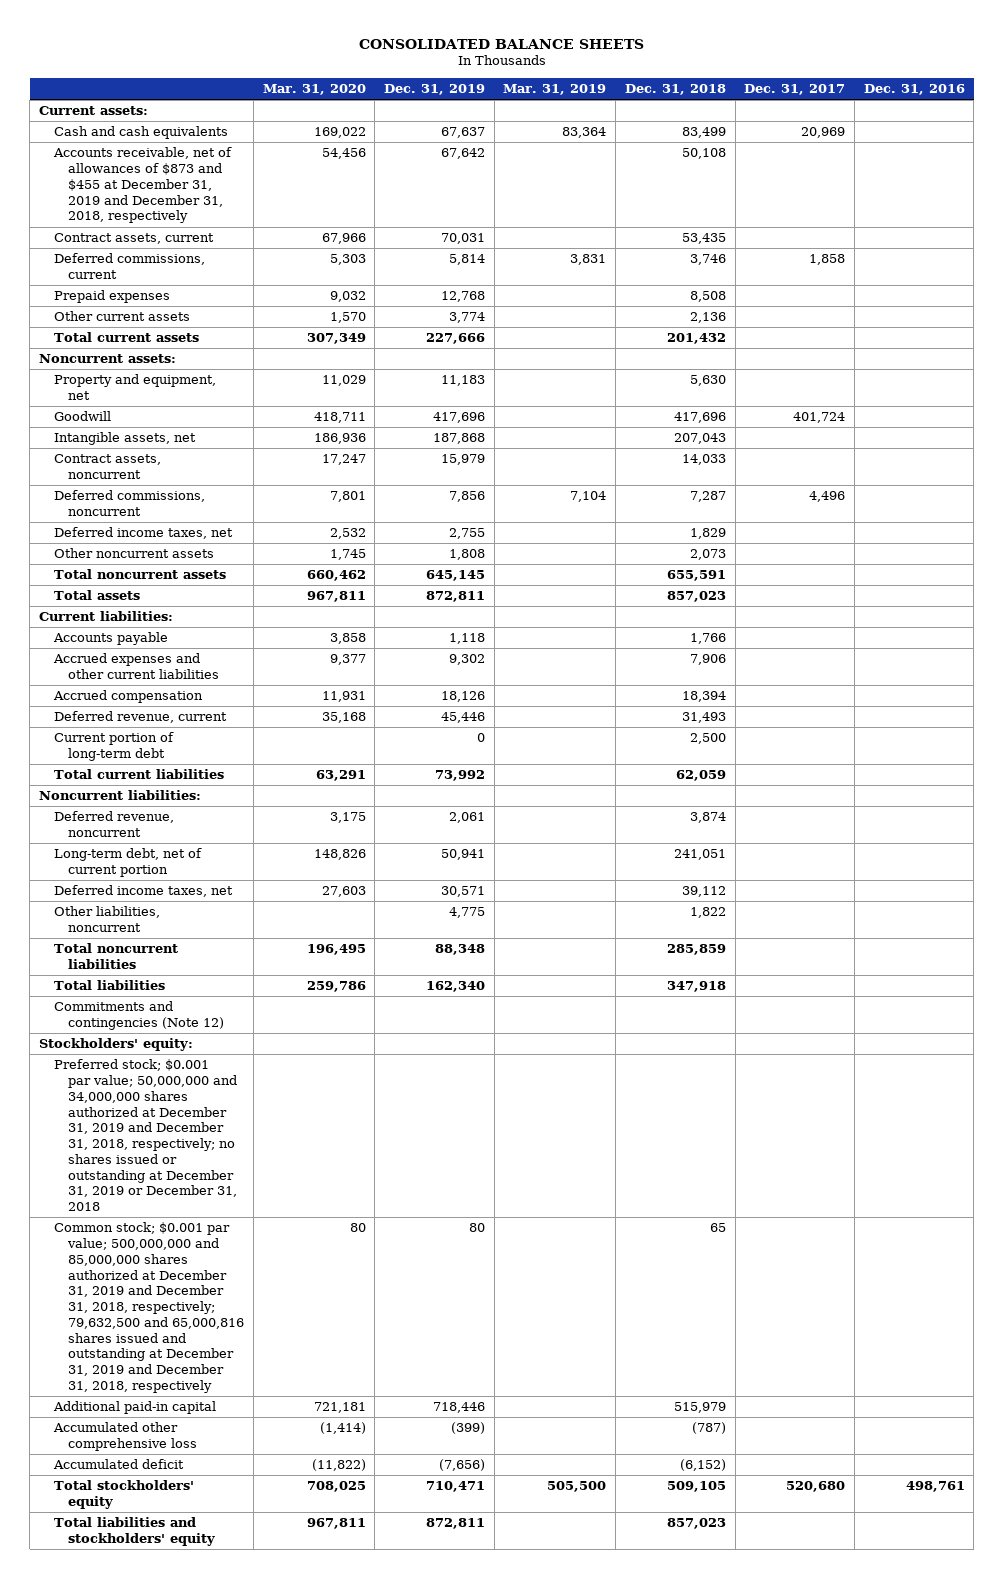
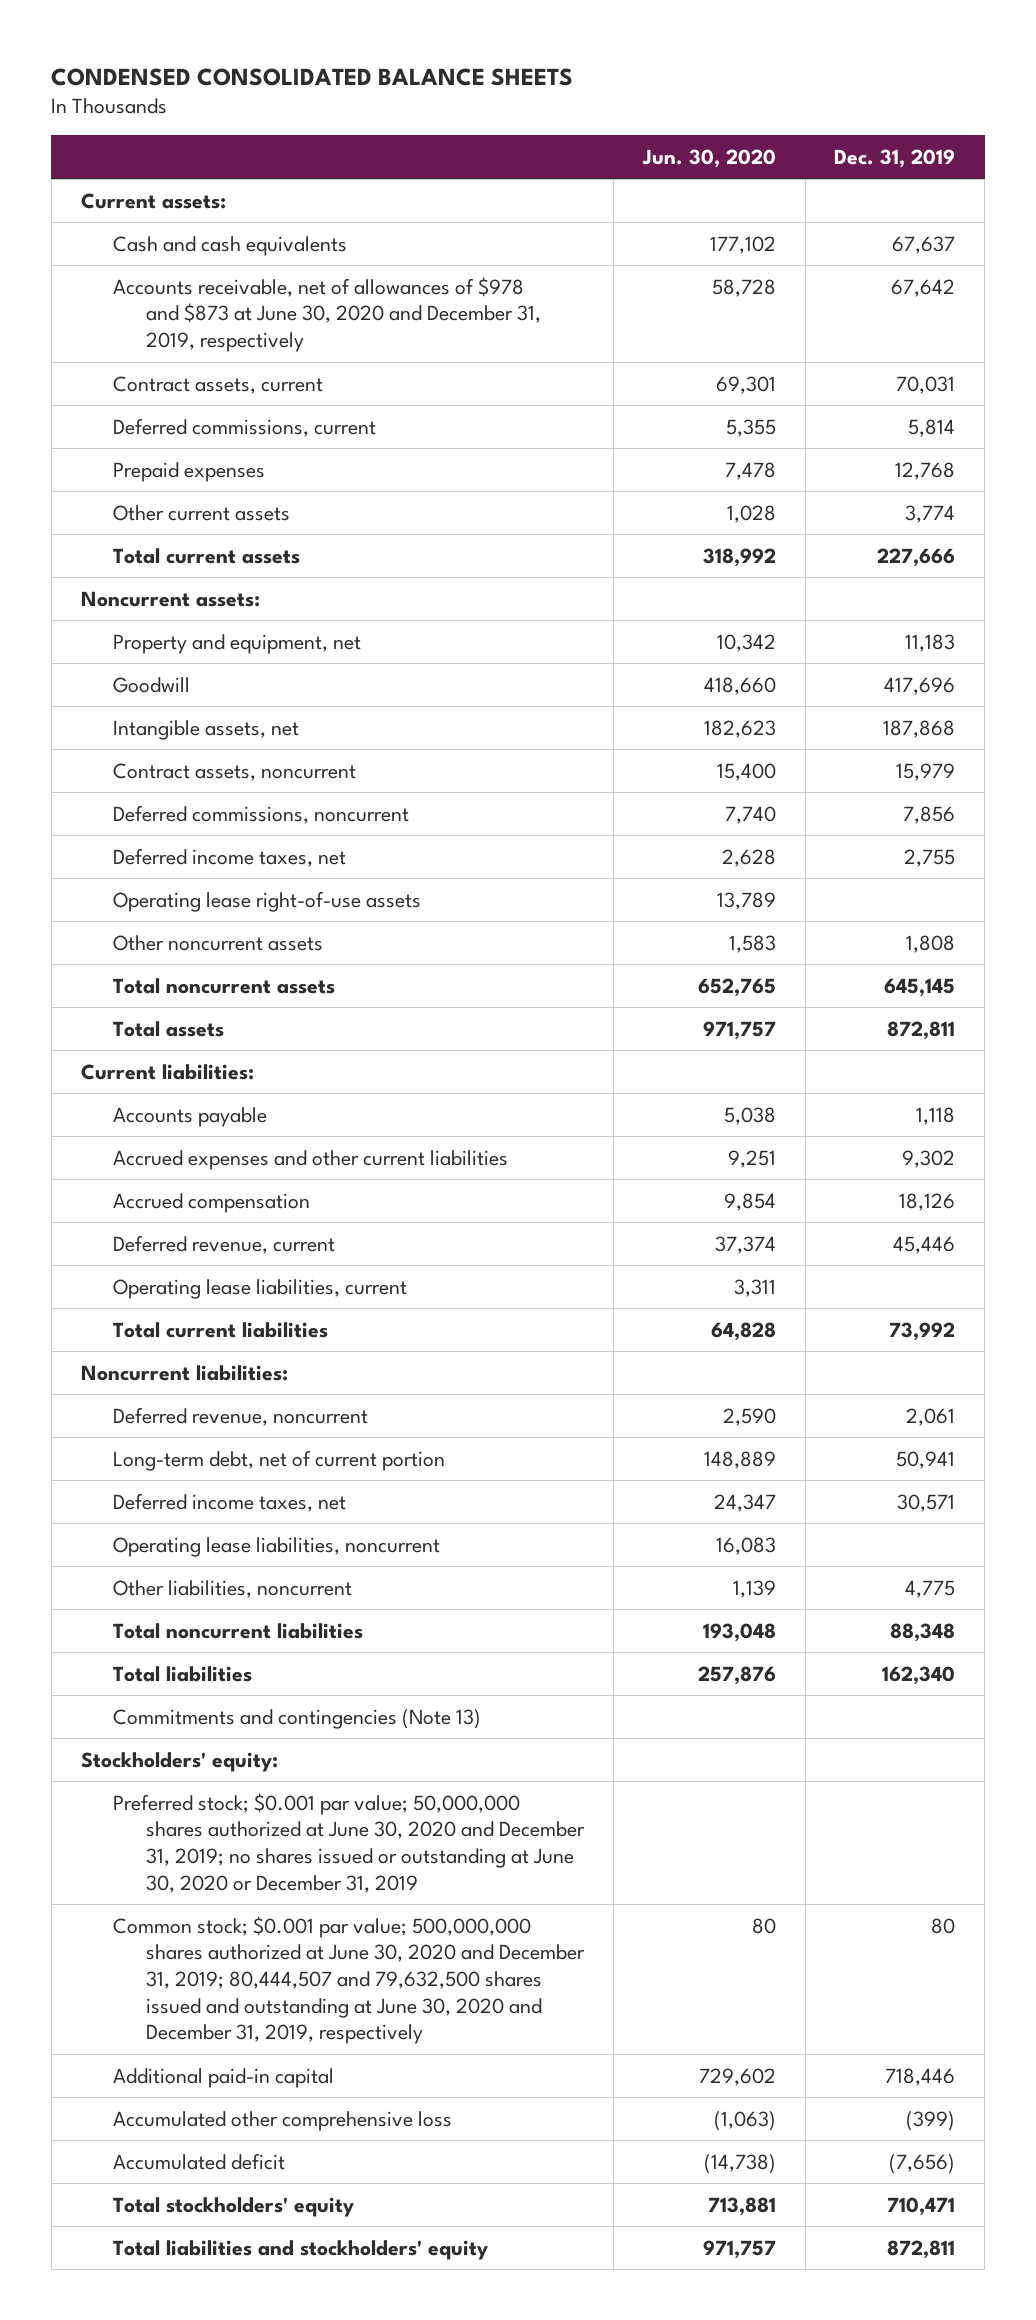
[358,38,644,49] CONSOLIDATED BALANCE SHEETS -> [51,67,574,86] CONDENSED CONSOLIDATED BALANCE SHEETS
[262,83,366,95] Mar. 31, 2020 -> none
[503,83,607,95] Mar. 31, 2019 -> none
[624,83,726,95] Dec. 31, 2018 -> none
[744,83,846,95] Dec. 31, 2017 -> none
[863,83,965,95] Dec. 31, 2016 -> none
none -> [641,148,776,168] Jun. 30, 2020
[52,147,232,224] Accounts receivable, net of allowances of $873 and $455 at December 31, 2019 and December 31, 2018, respectively -> [113,276,542,353] Accounts receivable, net of allowances of $978 and $873 at June 30, 2020 and December 31, 2019, respectively
none -> [113,890,422,912] Operating lease right-of-use assets
[53,732,174,761] Current portion of long-term debt -> none
none -> [113,1278,408,1299] Operating lease liabilities, current
none -> [113,1536,441,1557] Operating lease liabilities, noncurrent
[53,1001,225,1030] Commitments and contingencies (Note 12) -> [113,1708,482,1729] Commitments and contingencies (Note 13)
[53,1059,238,1212] Preferred stock; $0.001 par value; 50,000,000 and 34,000,000 shares authorized at December 31, 2019 and December 31, 2018, respectively; no shares issued or outstanding at December 31, 2019 or December 31, 2018 -> [113,1792,586,1893] Preferred stock; $0.001 par value; 50,000,000 shares authorized at June 30, 2020 and December 31, 2019; no shares issued or outstanding at June 30, 2020 or December 31, 2019
[53,1222,245,1393] Common stock; $0.001 par value; 500,000,000 and 85,000,000 shares authorized at December 31, 2019 and December 31, 2018, respectively; 79,632,500 and 65,000,816 shares issued and outstanding at December 31, 2019 and December 31, 2018, respectively -> [113,1915,586,2045] Common stock; $0.001 par value; 500,000,000 shares authorized at June 30, 2020 and December 31, 2019; 80,444,507 and 79,632,500 shares issued and outstanding at June 30, 2020 and December 31, 2019, respectively

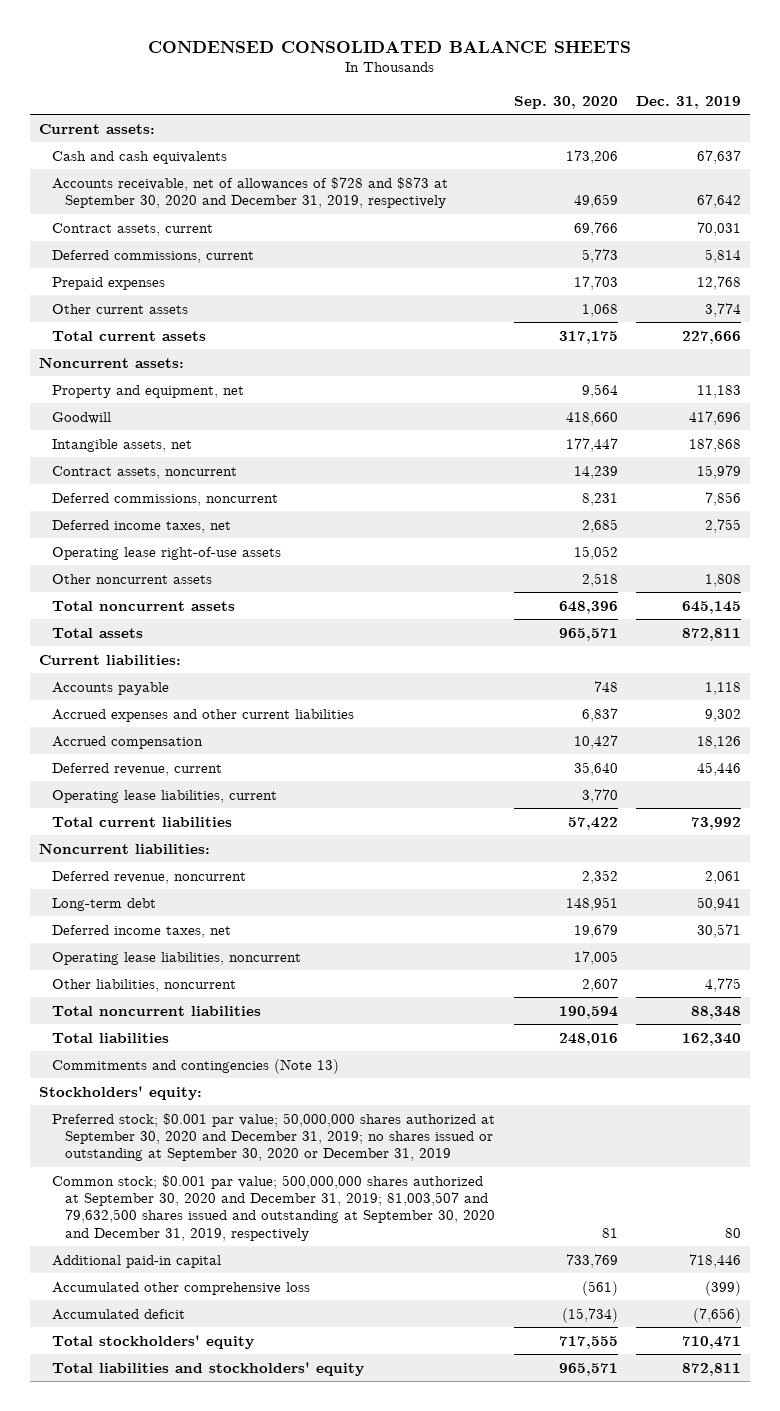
[641,148,776,168] Jun. 30, 2020 -> none
none -> [513,95,618,109] Sep. 30, 2020
[113,276,542,353] Accounts receivable, net of allowances of $978 and $873 at June 30, 2020 and December 31, 2019, respectively -> [51,176,448,209] Accounts receivable, net of allowances of $728 and $873 at September 30, 2020 and December 31, 2019, respectively
[113,1449,446,1471] Long-term debt, net of current portion -> [51,897,156,911] Long-term debt
[113,1792,586,1893] Preferred stock; $0.001 par value; 50,000,000 shares authorized at June 30, 2020 and December 31, 2019; no shares issued or outstanding at June 30, 2020 or December 31, 2019 -> [51,1112,495,1162] Preferred stock; $0.001 par value; 50,000,000 shares authorized at September 30, 2020 and December 31, 2019; no shares issued or outstanding at September 30, 2020 or December 31, 2019
[113,1915,586,2045] Common stock; $0.001 par value; 500,000,000 shares authorized at June 30, 2020 and December 31, 2019; 80,444,507 and 79,632,500 shares issued and outstanding at June 30, 2020 and December 31, 2019, respectively -> [51,1174,495,1241] Common stock; $0.001 par value; 500,000,000 shares authorized at September 30, 2020 and December 31, 2019; 81,003,507 and 79,632,500 shares issued and outstanding at September 30, 2020 and December 31, 2019, respectively

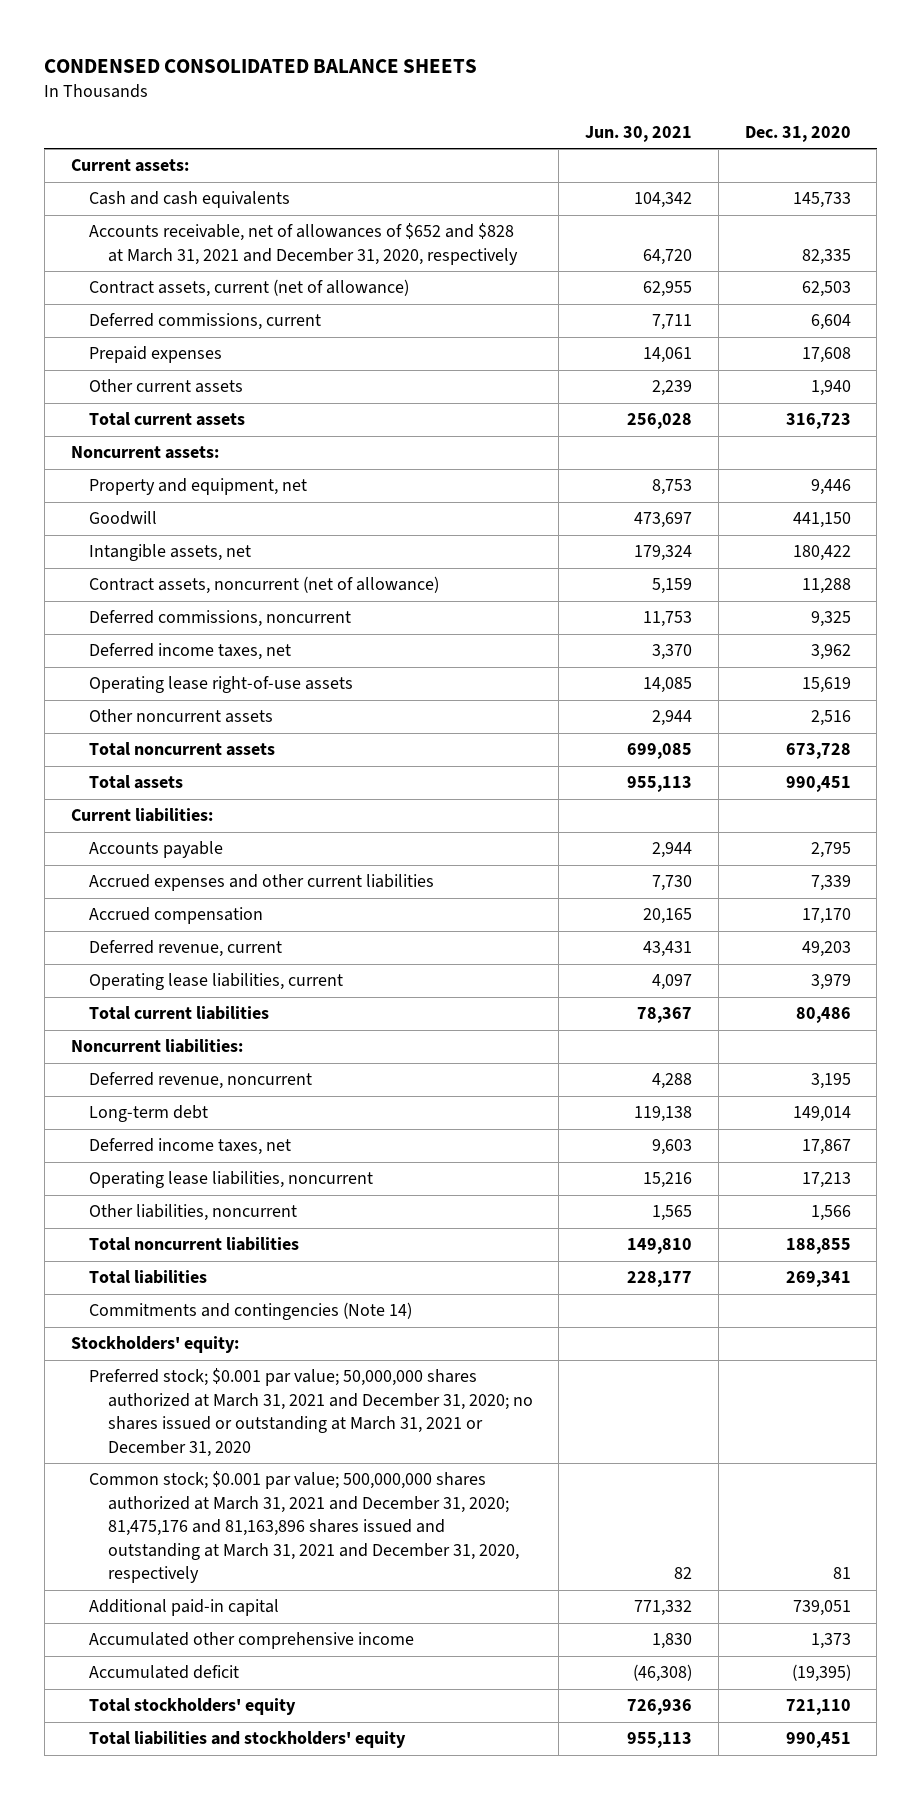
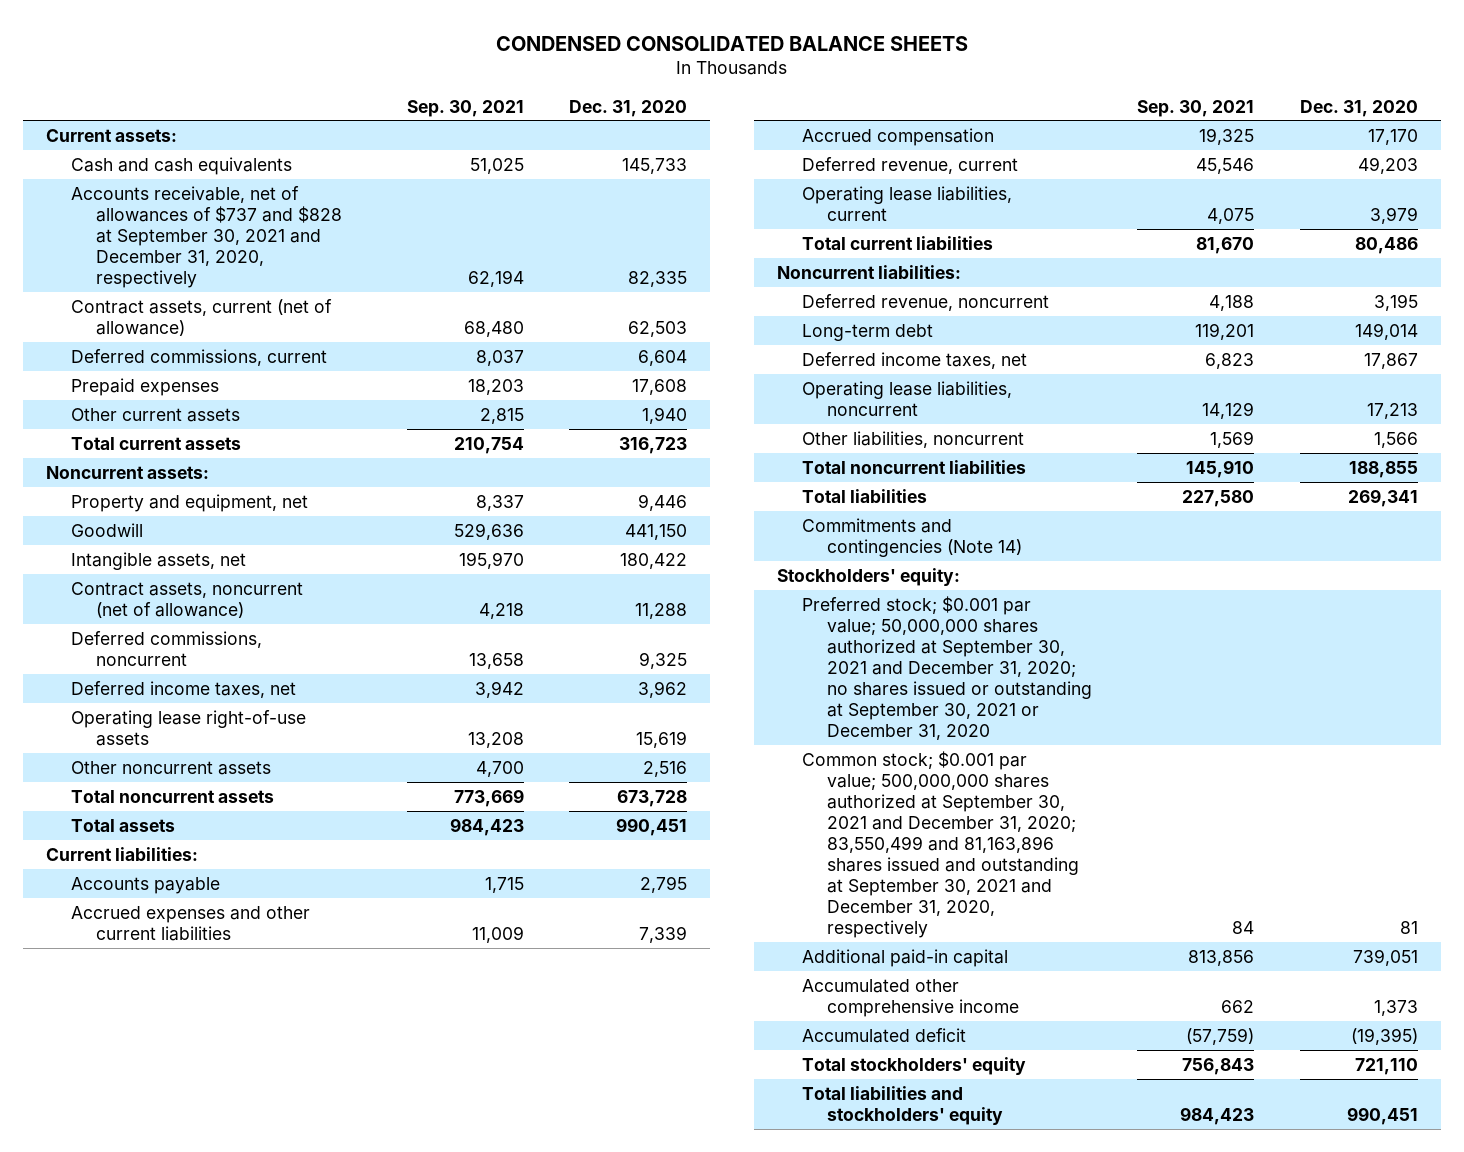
[585,125,693,142] Jun. 30, 2021 -> none
none -> [406,99,524,117] Sep. 30, 2021
[89,223,518,265] Accounts receivable, net of allowances of $652 and $828 at March 31, 2021 and December 31, 2020, respectively -> [71,185,343,288] Accounts receivable, net of allowances of $737 and $828 at September 30, 2021 and December 31, 2020, respectively
[89,1368,533,1457] Preferred stock; $0.001 par value; 50,000,000 shares authorized at March 31, 2021 and December 31, 2020; no shares issued or outstanding at March 31, 2021 or December 31, 2020 -> [801,595,1092,740] Preferred stock; $0.001 par value; 50,000,000 shares authorized at September 30, 2021 and December 31, 2020; no shares issued or outstanding at September 30, 2021 or December 31, 2020
[89,1471,519,1584] Common stock; $0.001 par value; 500,000,000 shares authorized at March 31, 2021 and December 31, 2020; 81,475,176 and 81,163,896 shares issued and outstanding at March 31, 2021 and December 31, 2020, respectively -> [801,750,1079,938] Common stock; $0.001 par value; 500,000,000 shares authorized at September 30, 2021 and December 31, 2020; 83,550,499 and 81,163,896 shares issued and outstanding at September 30, 2021 and December 31, 2020, respectively

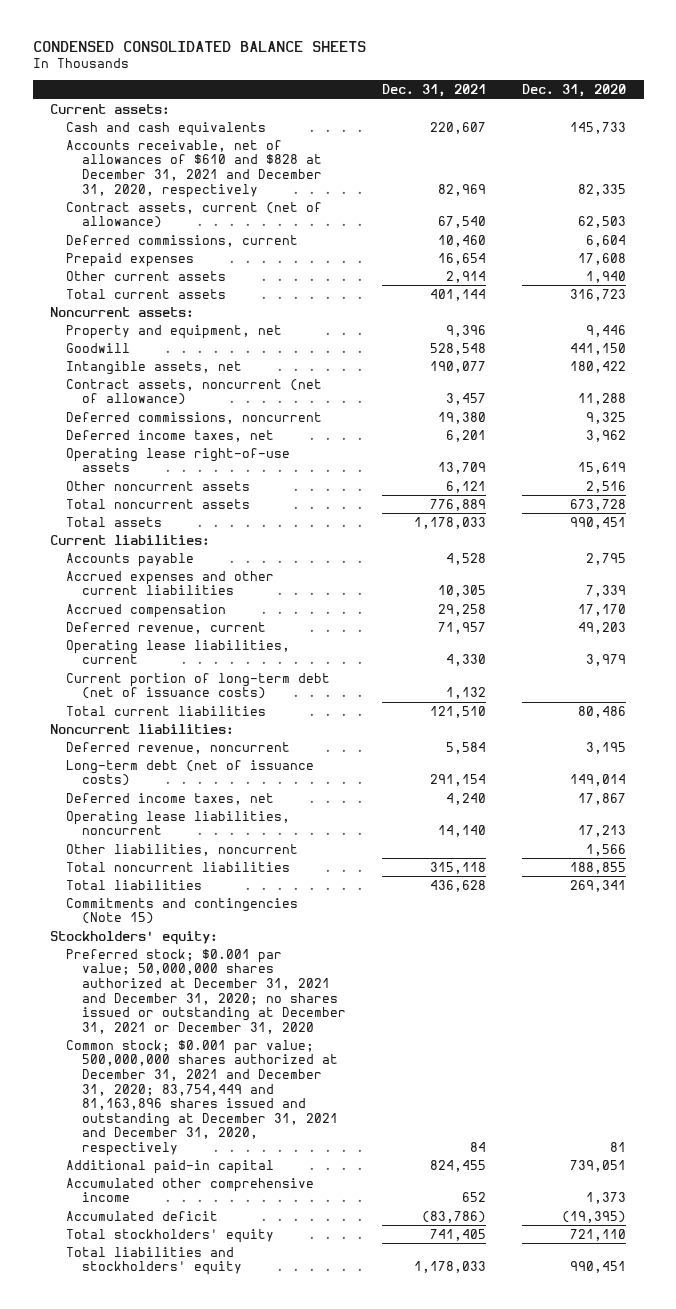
[406,99,524,117] Sep. 30, 2021 -> none
none -> [382,84,487,98] Dec. 31, 2021
[71,185,343,288] Accounts receivable, net of allowances of $737 and $828 at September 30, 2021 and December 31, 2020, respectively -> [66,139,323,198] Accounts receivable, net of allowances of $610 and $828 at December 31, 2021 and December 31, 2020, respectively
none -> [66,672,331,700] Current portion of long-term debt (net of issuance costs)
[801,323,933,341] Long-term debt -> [66,759,315,787] Long-term debt (net of issuance costs)
[801,517,1022,557] Commitments and contingencies (Note 14) -> [66,897,299,925] Commitments and contingencies (Note 15)
[801,595,1092,740] Preferred stock; $0.001 par value; 50,000,000 shares authorized at September 30, 2021 and December 31, 2020; no shares issued or outstanding at September 30, 2021 or December 31, 2020 -> [66,948,347,1034] Preferred stock; $0.001 par value; 50,000,000 shares authorized at December 31, 2021 and December 31, 2020; no shares issued or outstanding at December 31, 2021 or December 31, 2020
[801,750,1079,938] Common stock; $0.001 par value; 500,000,000 shares authorized at September 30, 2021 and December 31, 2020; 83,550,499 and 81,163,896 shares issued and outstanding at September 30, 2021 and December 31, 2020, respectively -> [66,1039,339,1156] Common stock; $0.001 par value; 500,000,000 shares authorized at December 31, 2021 and December 31, 2020; 83,754,449 and 81,163,896 shares issued and outstanding at December 31, 2021 and December 31, 2020, respectively

